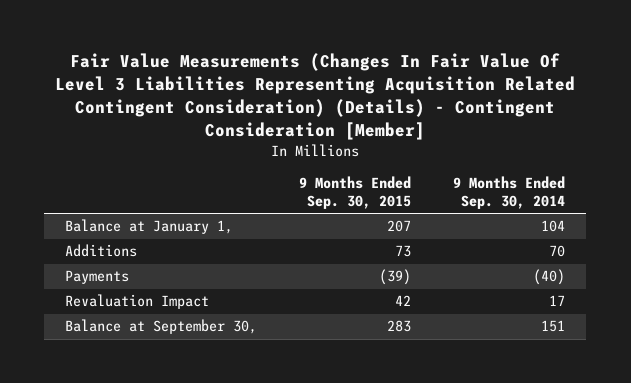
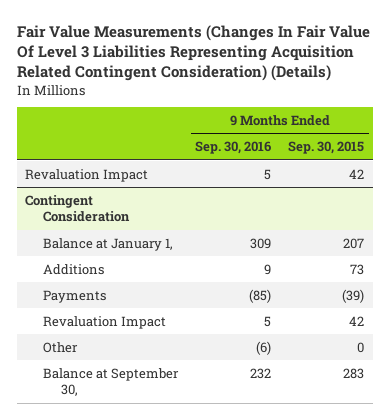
[55,53,576,140] Fair Value Measurements (Changes In Fair Value Of Level 3 Liabilities Representing Acquisition Related Contingent Consideration) (Details) - Contingent Consideration [Member] -> [16,24,370,82] Fair Value Measurements (Changes In Fair Value Of Level 3 Liabilities Representing Acquisition Related Contingent Consideration) (Details)
[453,175,566,209] 9 Months Ended Sep. 30, 2014 -> none
none -> [195,141,272,155] Sep. 30, 2016
none -> [25,168,149,182] Revaluation Impact
none -> [25,194,131,223] Contingent Consideration
none -> [43,341,79,353] Other

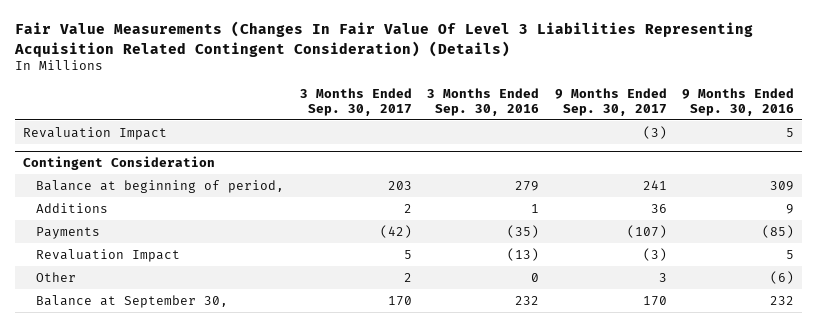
[288,141,365,155] Sep. 30, 2015 -> none
none -> [299,88,412,116] 3 Months Ended Sep. 30, 2017
none -> [427,88,540,116] 3 Months Ended Sep. 30, 2016
none -> [554,88,667,116] 9 Months Ended Sep. 30, 2017
[43,237,174,251] Balance at January 1, -> [36,179,285,193] Balance at beginning of period,

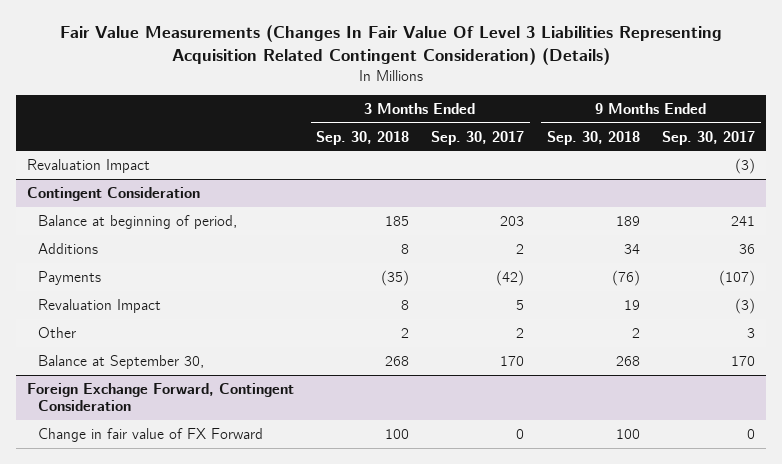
[427,88,540,116] 3 Months Ended Sep. 30, 2016 -> none
[681,88,794,116] 9 Months Ended Sep. 30, 2016 -> none
none -> [316,130,410,145] Sep. 30, 2018
none -> [546,130,640,145] Sep. 30, 2018
none -> [26,382,294,411] Foreign Exchange Forward, Contingent Consideration
none -> [37,427,263,442] Change in fair value of FX Forward

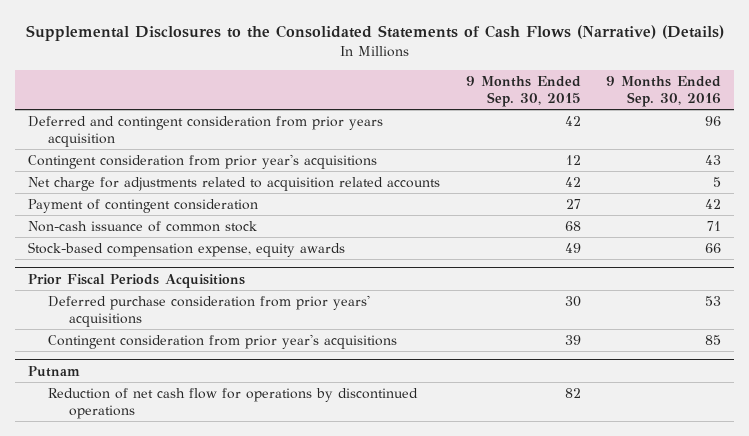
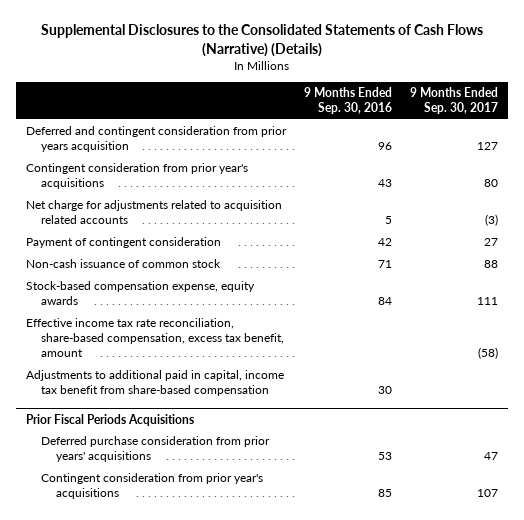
[465,75,581,107] 9 Months Ended Sep. 30, 2015 -> none
none -> [410,87,499,114] 9 Months Ended Sep. 30, 2017
[705,243,722,254] 66 -> [377,297,392,306] 84
none -> [25,318,284,358] Effective income tax rate reconciliation, share-based compensation, excess tax benefit, amount
none -> [25,370,284,397] Adjustments to additional paid in capital, income tax benefit from share-based compensation
[27,365,80,377] Putnam -> none
[48,388,419,420] Reduction of net cash flow for operations by discontinued operations -> none

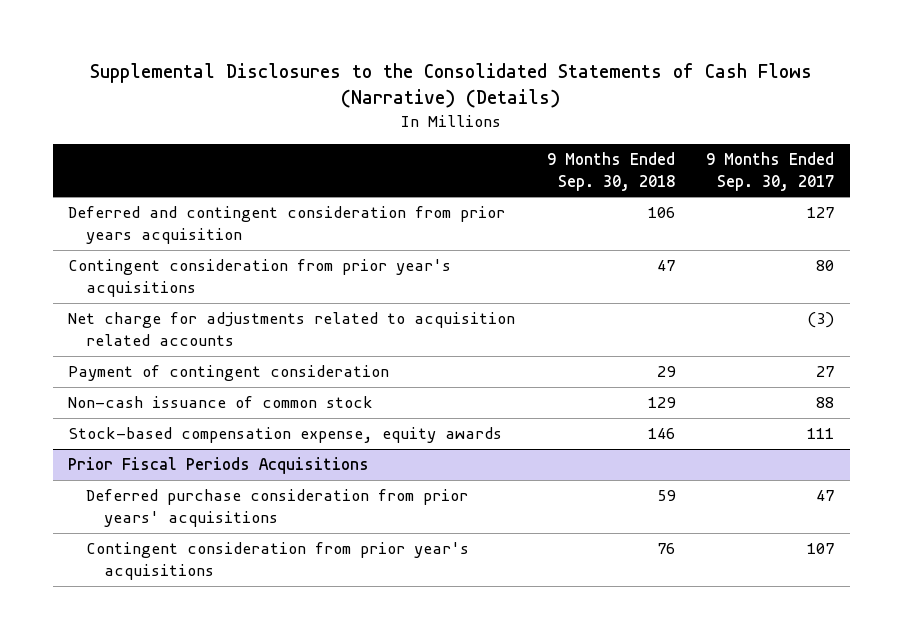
[303,87,392,114] 9 Months Ended Sep. 30, 2016 -> none
none -> [546,152,675,191] 9 Months Ended Sep. 30, 2018
[25,318,284,358] Effective income tax rate reconciliation, share-based compensation, excess tax benefit, amount -> none
[25,370,284,397] Adjustments to additional paid in capital, income tax benefit from share-based compensation -> none

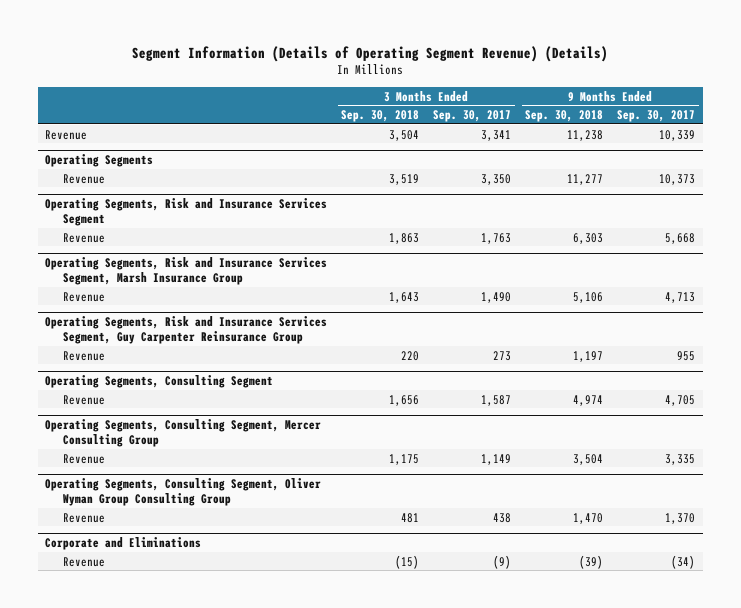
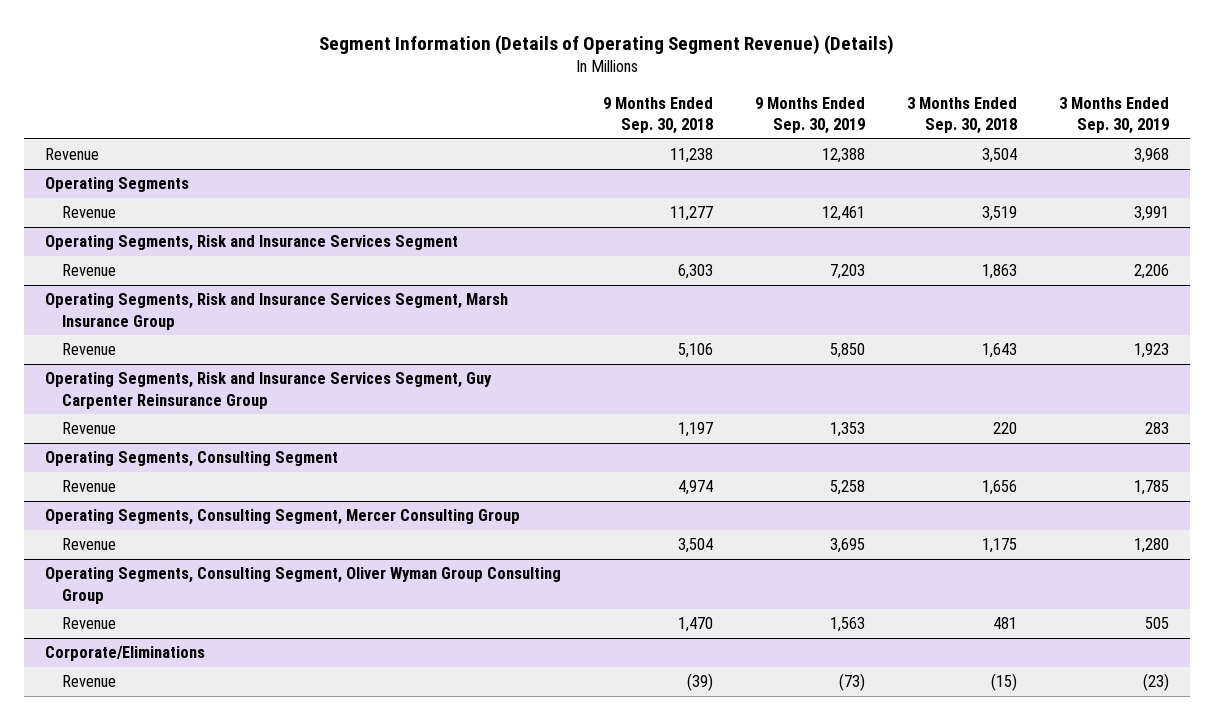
[433,110,512,123] Sep. 30, 2017 -> none
[617,110,696,123] Sep. 30, 2017 -> none
none -> [754,97,865,135] 9 Months Ended Sep. 30, 2019
none -> [1058,97,1169,135] 3 Months Ended Sep. 30, 2019
[45,537,202,551] Corporate and Eliminations -> [45,646,206,662] Corporate/Eliminations

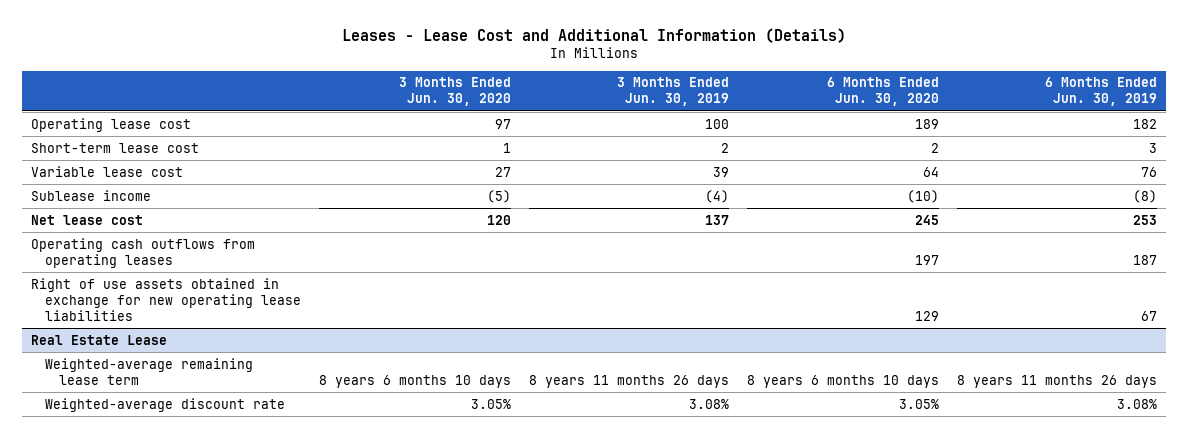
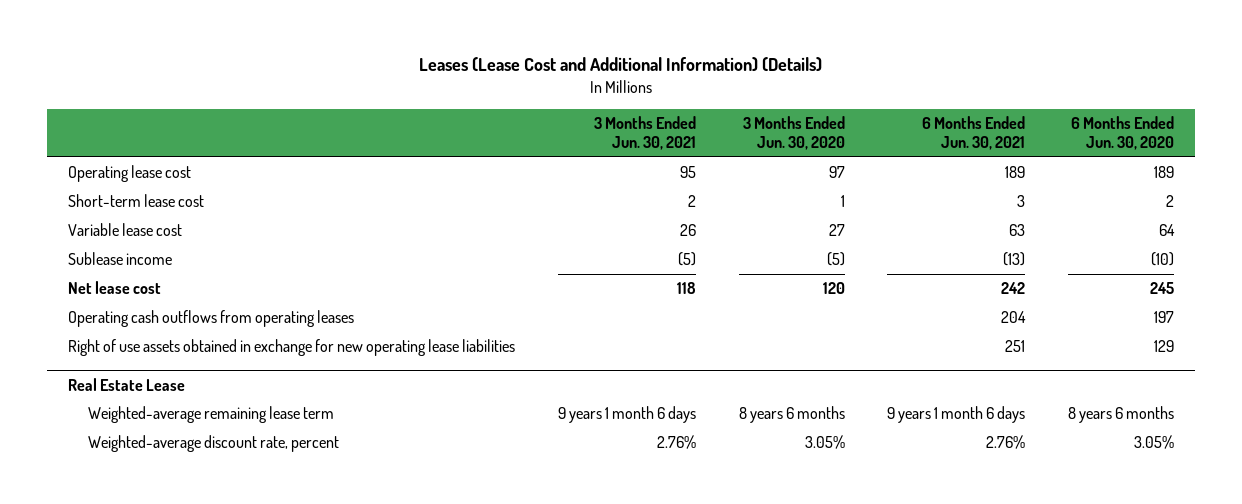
[341,28,846,44] Leases - Lease Cost and Additional Information (Details) -> [419,57,823,73] Leases (Lease Cost and Additional Information) (Details)
[616,77,729,107] 3 Months Ended Jun. 30, 2019 -> none
[1044,77,1157,107] 6 Months Ended Jun. 30, 2019 -> none
none -> [593,115,696,151] 3 Months Ended Jun. 30, 2021
none -> [922,115,1026,151] 6 Months Ended Jun. 30, 2021
[318,374,511,388] 8 years 6 months 10 days -> [738,406,845,424] 8 years 6 months
[746,374,939,388] 8 years 6 months 10 days -> [1067,406,1174,424] 8 years 6 months
[44,397,285,412] Weighted-average discount rate -> [87,435,339,453] Weighted-average discount rate, percent

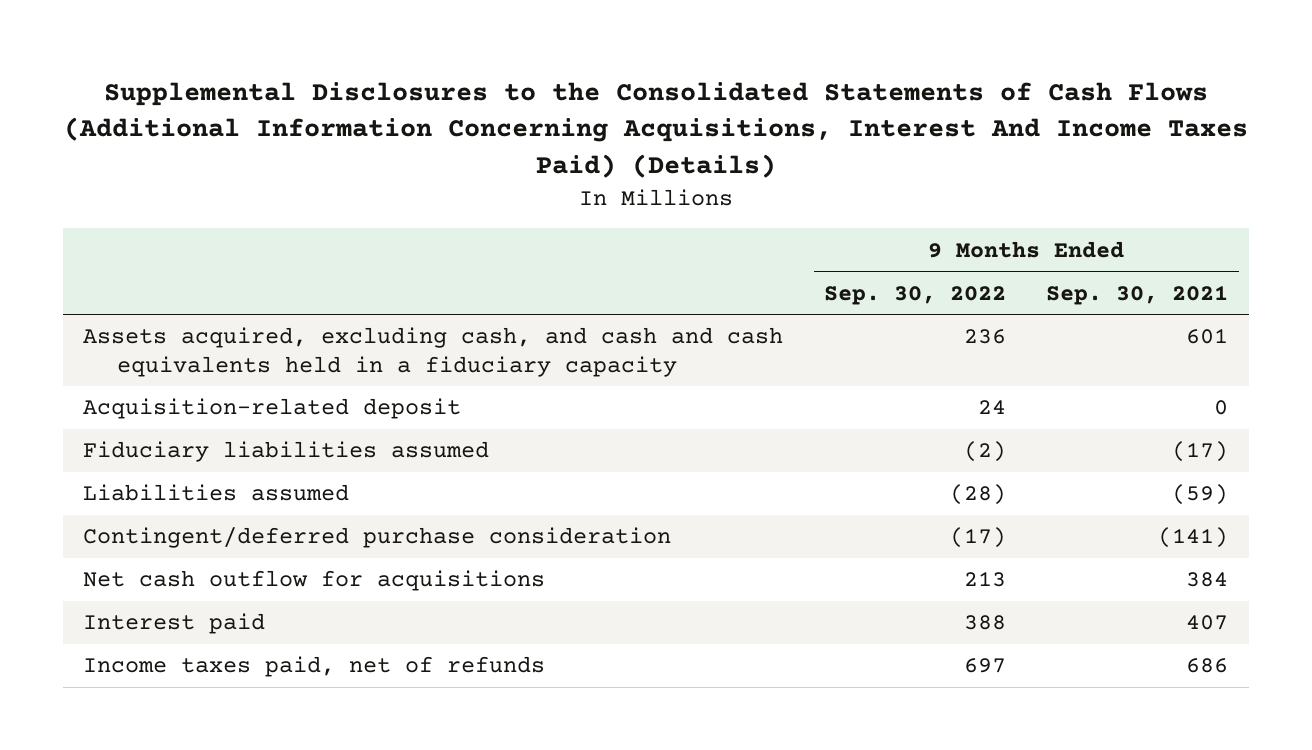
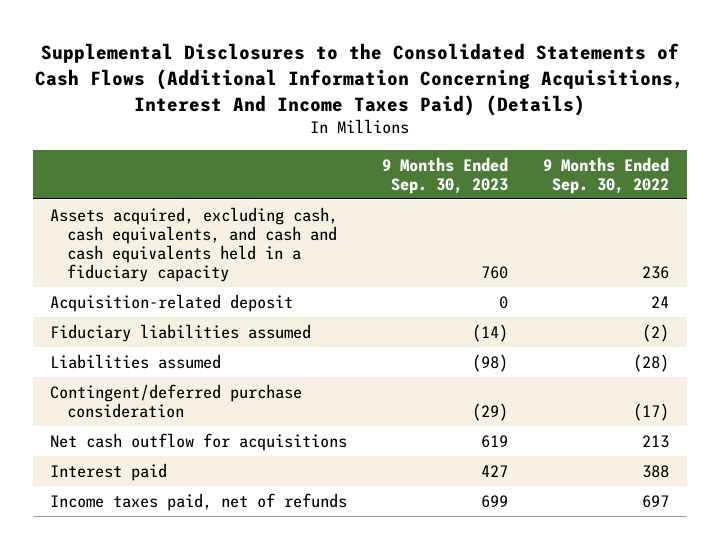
[1046,284,1229,305] Sep. 30, 2021 -> none
none -> [382,156,509,194] 9 Months Ended Sep. 30, 2023
[83,327,784,377] Assets acquired, excluding cash, and cash and cash equivalents held in a fiduciary capacity -> [50,206,339,283] Assets acquired, excluding cash, cash equivalents, and cash and cash equivalents held in a fiduciary capacity

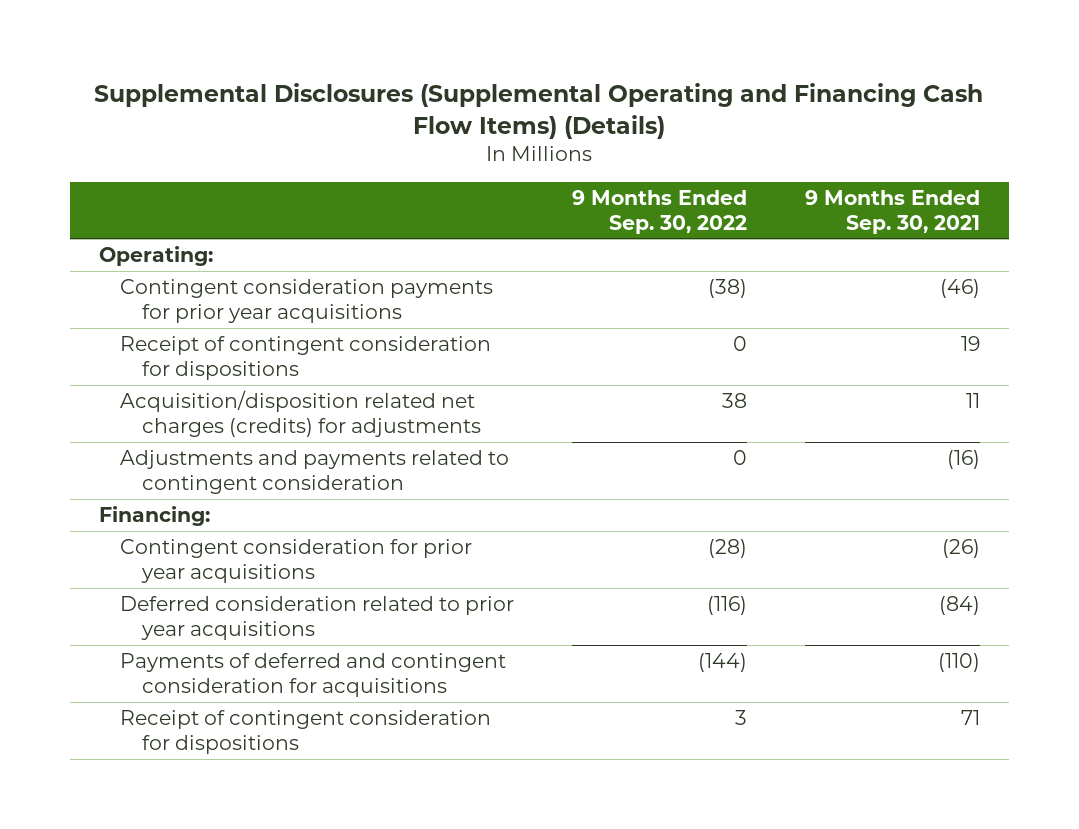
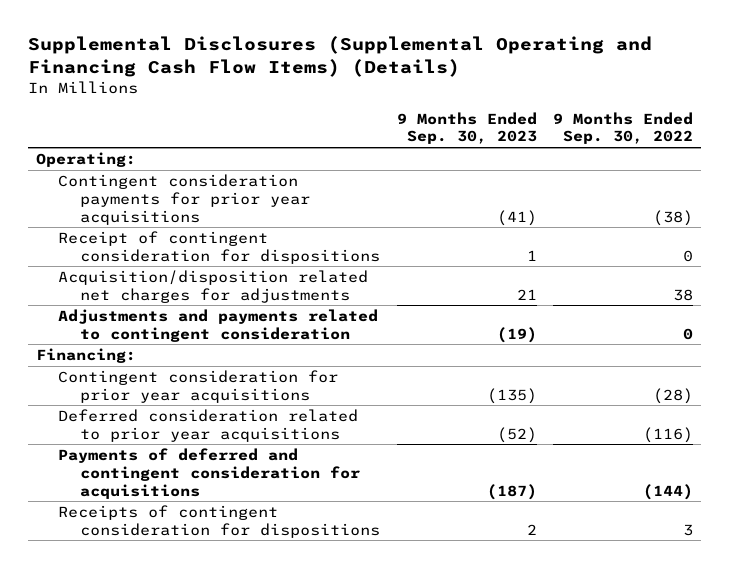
[805,189,981,234] 9 Months Ended Sep. 30, 2021 -> none
none -> [396,111,537,145] 9 Months Ended Sep. 30, 2023
[120,390,482,437] Acquisition/disposition related net charges (credits) for adjustments -> [58,269,369,303] Acquisition/disposition related net charges for adjustments
[120,710,492,754] Receipt of contingent consideration for dispositions -> [58,504,381,538] Receipts of contingent consideration for dispositions

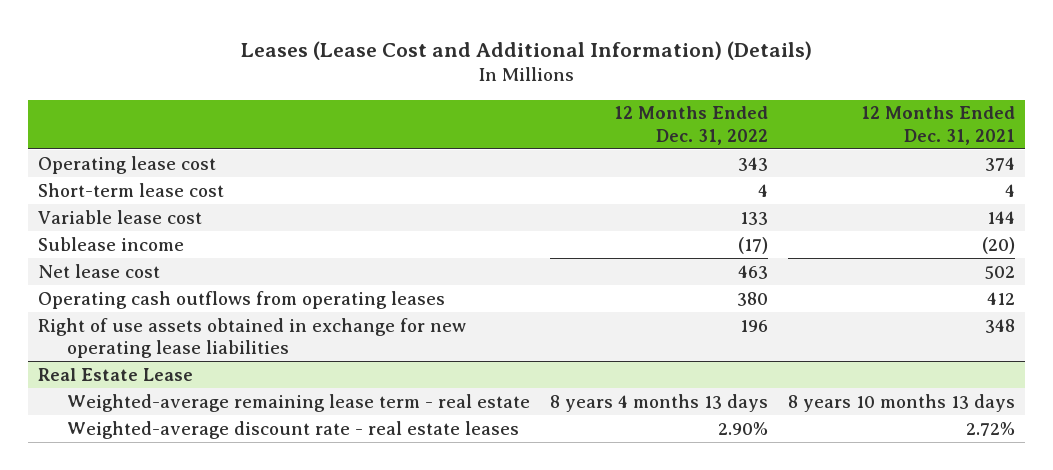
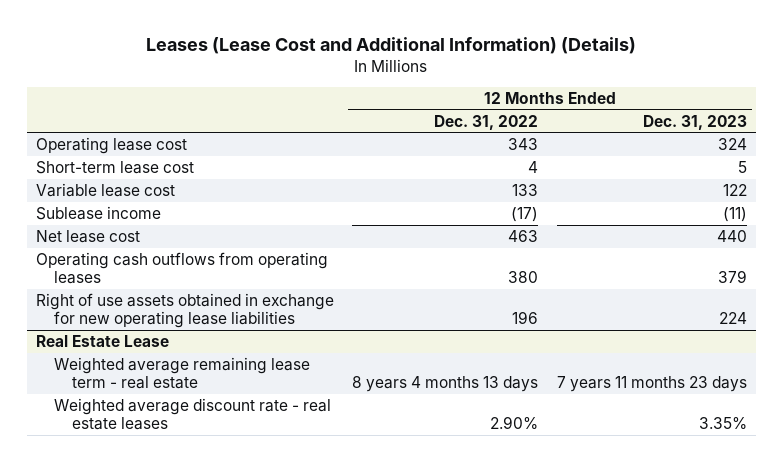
[861,106,1016,145] 12 Months Ended Dec. 31, 2021 -> none
none -> [642,114,747,130] Dec. 31, 2023
[66,393,530,412] Weighted-average remaining lease term - real estate -> [54,356,311,390] Weighted average remaining lease term - real estate
[66,420,519,439] Weighted-average discount rate - real estate leases -> [54,397,332,431] Weighted average discount rate - real estate leases

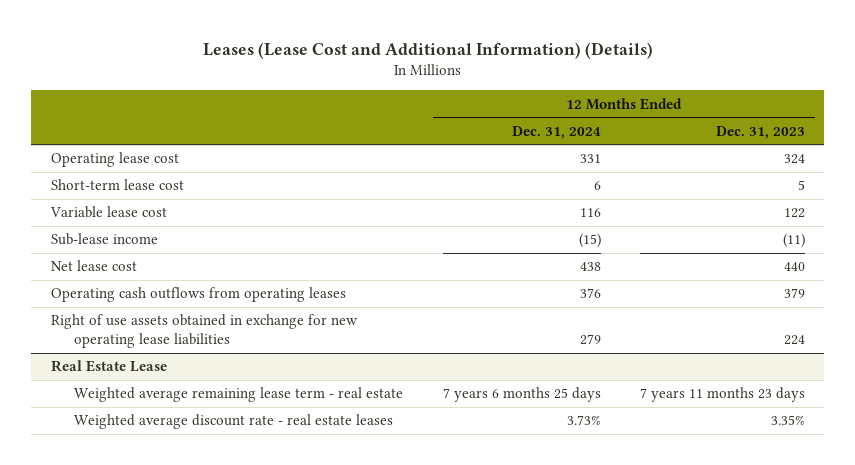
[434,114,539,130] Dec. 31, 2022 -> none
none -> [511,125,601,139] Dec. 31, 2024
[35,205,161,220] Sublease income -> [50,233,158,246] Sub-lease income

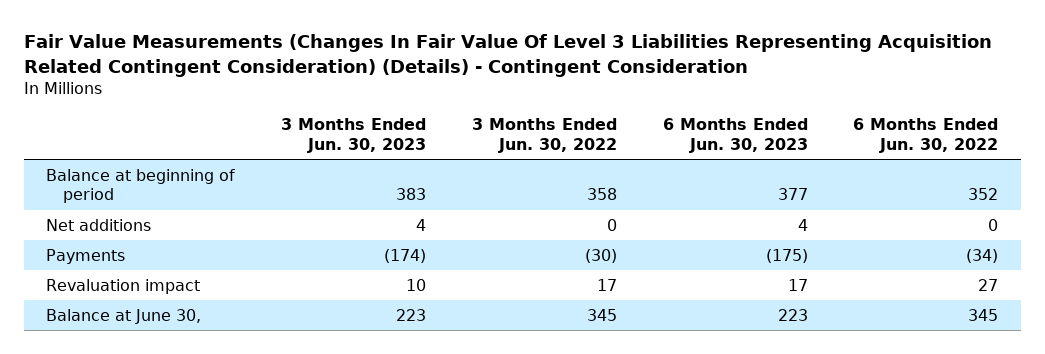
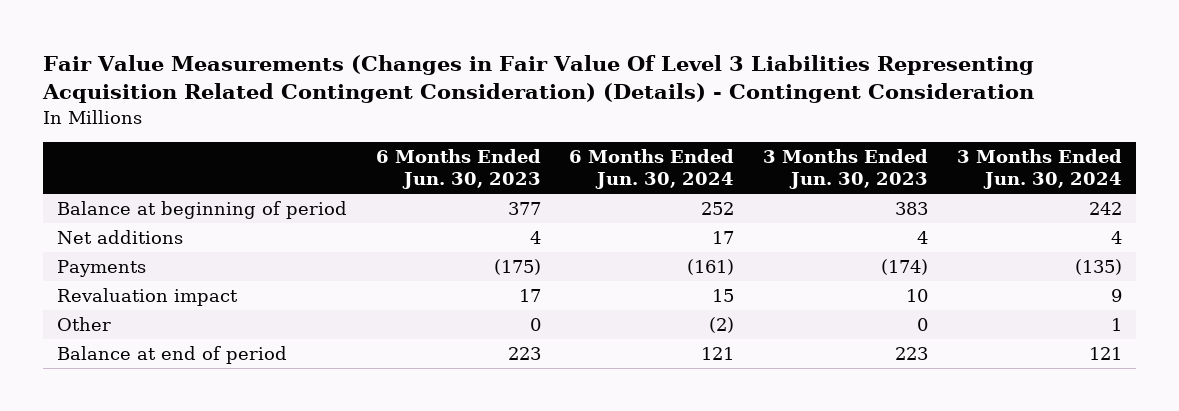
[23,34,992,77] Fair Value Measurements (Changes In Fair Value Of Level 3 Liabilities Representing Acquisition Related Contingent Consideration) (Details) - Contingent Consideration -> [41,55,1034,104] Fair Value Measurements (Changes in Fair Value Of Level 3 Liabilities Representing Acquisition Related Contingent Consideration) (Details) - Contingent Consideration
[471,118,617,153] 3 Months Ended Jun. 30, 2022 -> none
[853,118,999,153] 6 Months Ended Jun. 30, 2022 -> none
none -> [569,149,735,190] 6 Months Ended Jun. 30, 2024
none -> [956,149,1122,190] 3 Months Ended Jun. 30, 2024
none -> [57,317,112,332] Other
[46,308,202,324] Balance at June 30, -> [57,346,288,365] Balance at end of period

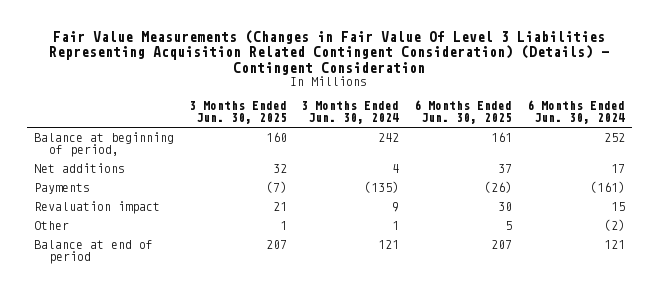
[375,149,541,190] 6 Months Ended Jun. 30, 2023 -> none
[763,149,929,190] 3 Months Ended Jun. 30, 2023 -> none
none -> [188,100,287,124] 3 Months Ended Jun. 30, 2025
none -> [414,99,513,124] 6 Months Ended Jun. 30, 2025
[57,201,348,220] Balance at beginning of period -> [34,132,175,158] Balance at beginning of period,

